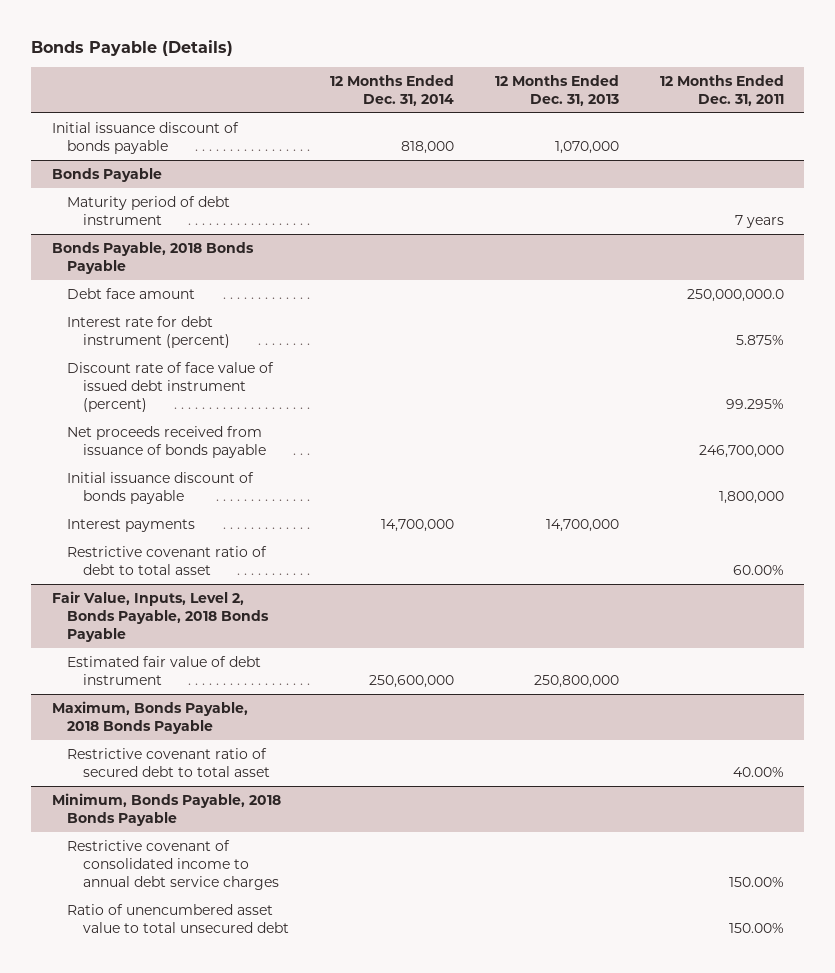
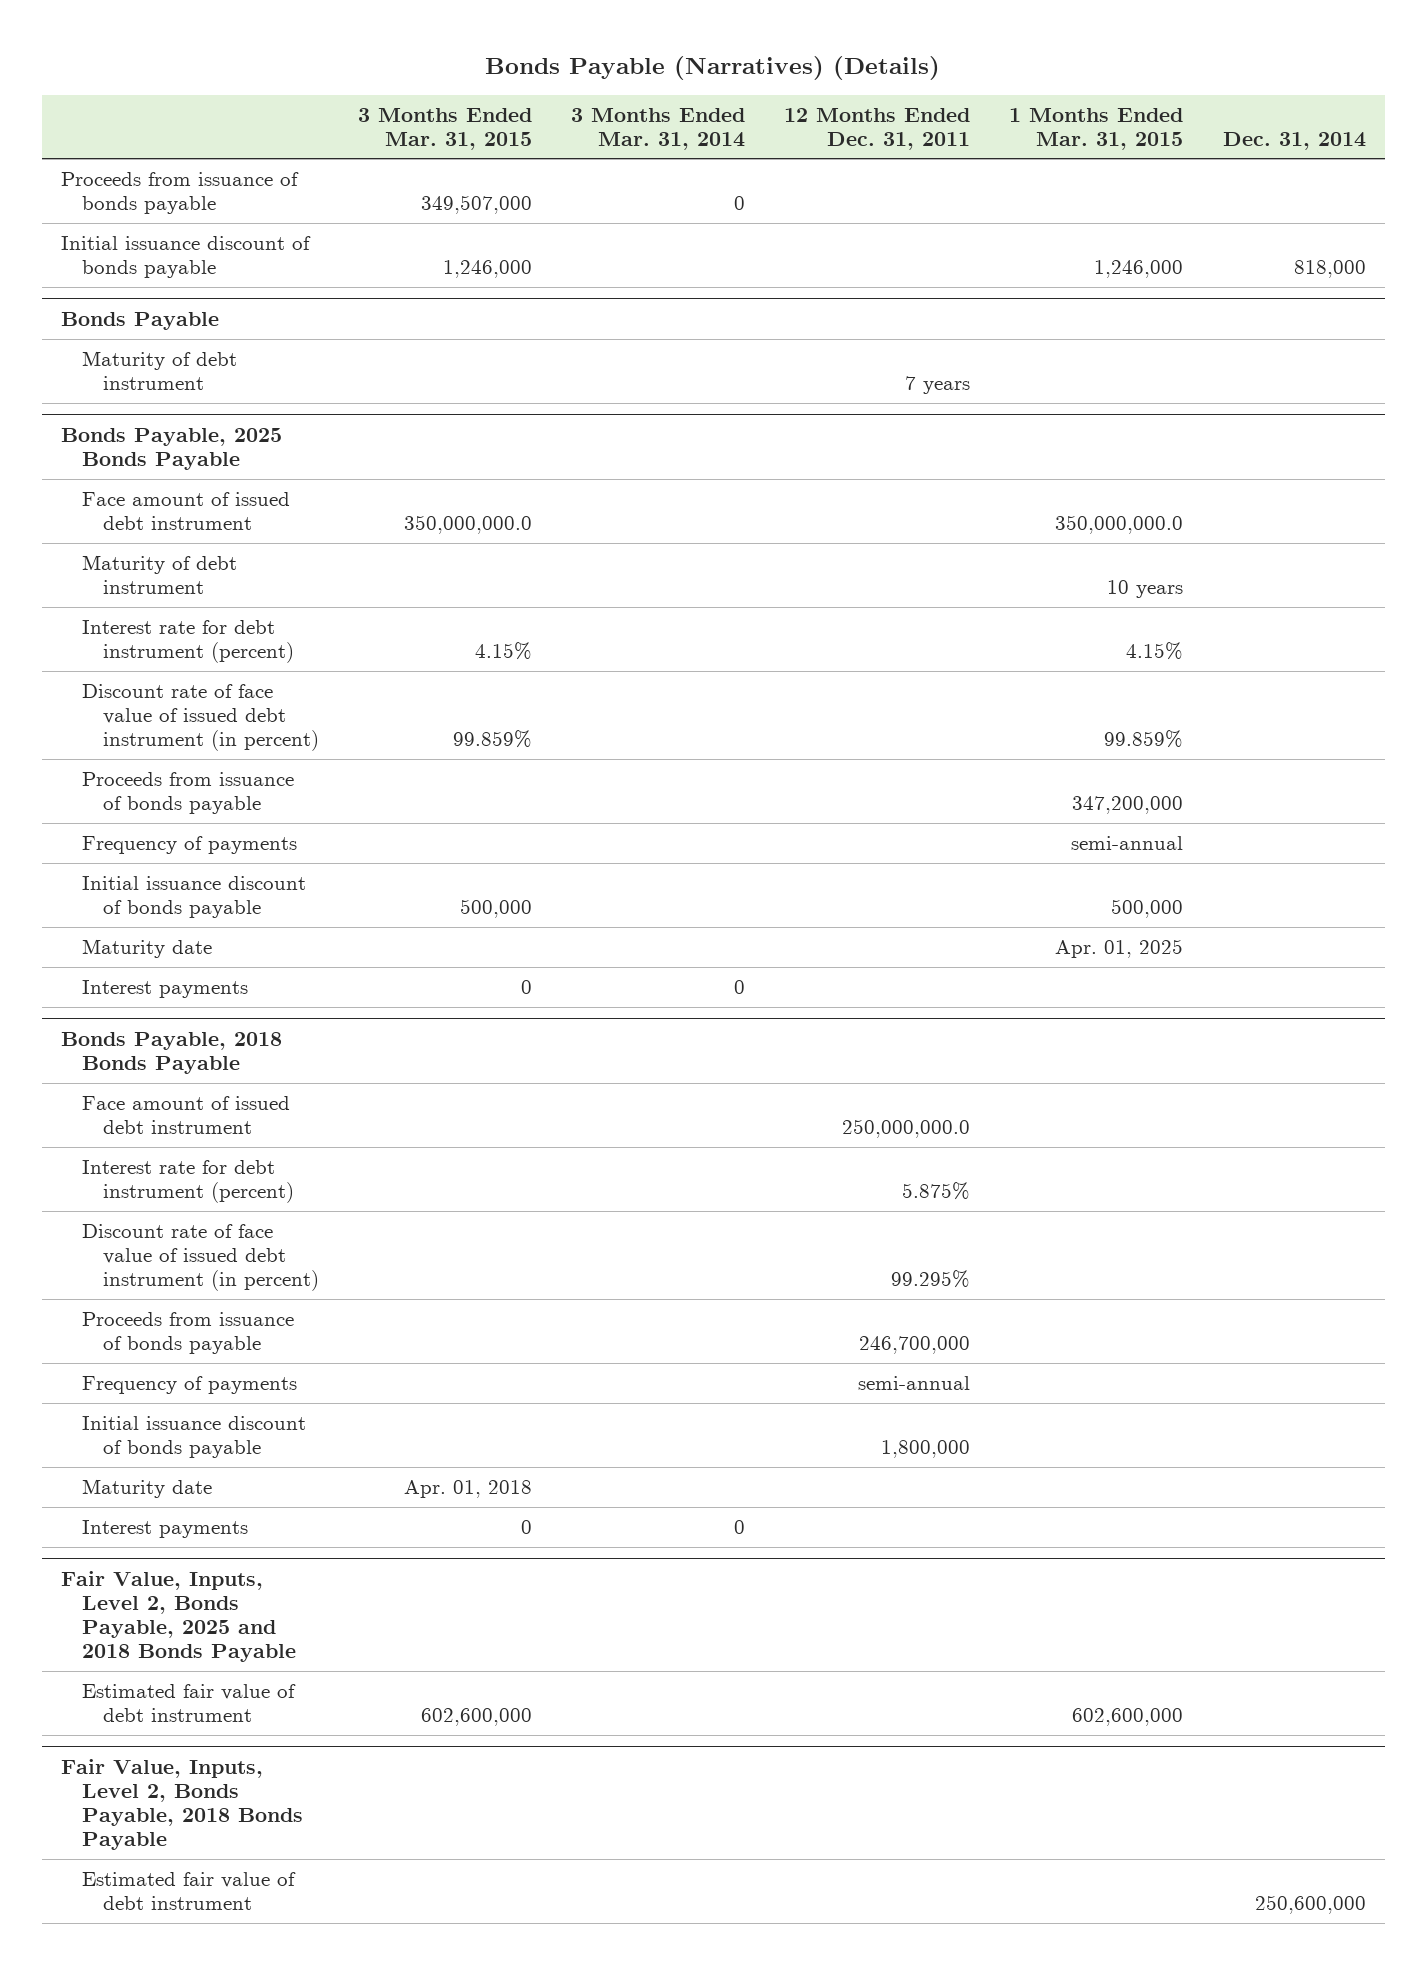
[31,39,234,56] Bonds Payable (Details) -> [485,55,941,80] Bonds Payable (Narratives) (Details)
[330,74,455,106] 12 Months Ended Dec. 31, 2014 -> none
[495,74,620,106] 12 Months Ended Dec. 31, 2013 -> none
none -> [358,107,533,150] 3 Months Ended Mar. 31, 2015
none -> [571,107,746,150] 3 Months Ended Mar. 31, 2014
none -> [1009,107,1184,150] 1 Months Ended Mar. 31, 2015
none -> [1222,131,1366,150] Dec. 31, 2014
none -> [61,172,300,214] Proceeds from issuance of bonds payable
[67,195,231,225] Maturity period of debt instrument -> [82,351,238,390] Maturity of debt instrument
none -> [61,427,283,470] Bonds Payable, 2025 Bonds Payable
none -> [82,492,291,530] Face amount of issued debt instrument
none -> [82,555,238,594] Maturity of debt instrument
none -> [82,620,294,663] Interest rate for debt instrument (percent)
none -> [82,684,319,751] Discount rate of face value of issued debt instrument (in percent)
none -> [82,772,295,814] Proceeds from issuance of bonds payable
none -> [82,836,298,855] Frequency of payments
none -> [82,876,307,918] Initial issuance discount of bonds payable
none -> [82,939,213,959] Maturity date
none -> [82,980,249,999] Interest payments
[67,287,196,299] Debt face amount -> [82,1096,291,1134] Face amount of issued debt instrument
[67,361,275,412] Discount rate of face value of issued debt instrument (percent) -> [82,1224,319,1291] Discount rate of face value of issued debt instrument (in percent)
[67,425,267,458] Net proceeds received from issuance of bonds payable -> [82,1312,295,1354] Proceeds from issuance of bonds payable
none -> [82,1376,298,1395] Frequency of payments
none -> [82,1479,213,1499] Maturity date
[67,545,268,575] Restrictive covenant ratio of debt to total asset -> none
none -> [61,1570,297,1662] Fair Value, Inputs, Level 2, Bonds Payable, 2025 and 2018 Bonds Payable
none -> [82,1684,297,1722] Estimated fair value of debt instrument
[51,700,248,734] Maximum, Bonds Payable, 2018 Bonds Payable -> none
[67,747,271,777] Restrictive covenant ratio of secured debt to total asset -> none
[51,792,281,826] Minimum, Bonds Payable, 2018 Bonds Payable -> none
[67,839,280,890] Restrictive covenant of consolidated income to annual debt service charges -> none
[67,903,290,933] Ratio of unencumbered asset value to total unsecured debt -> none

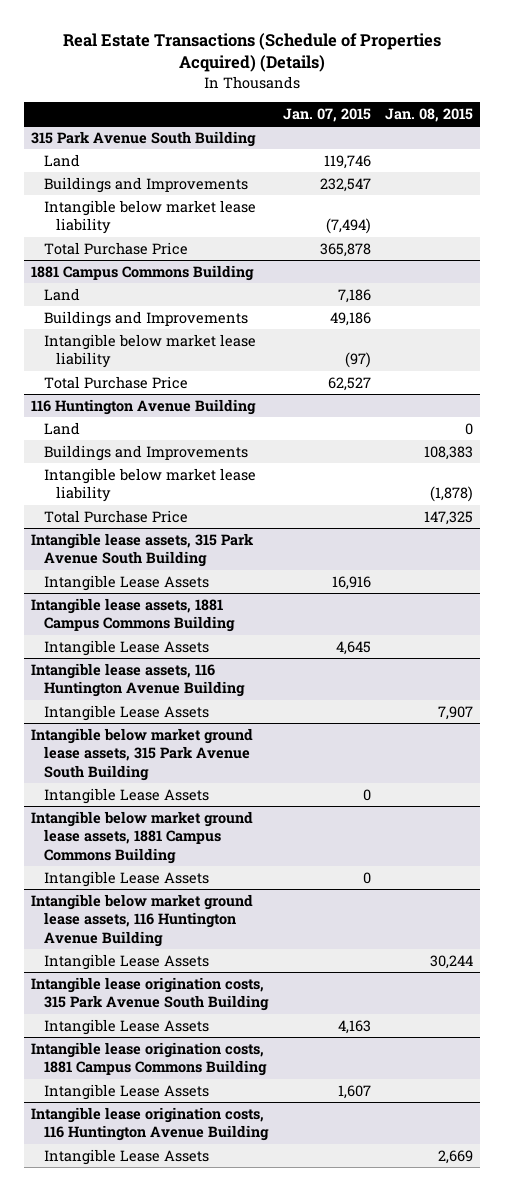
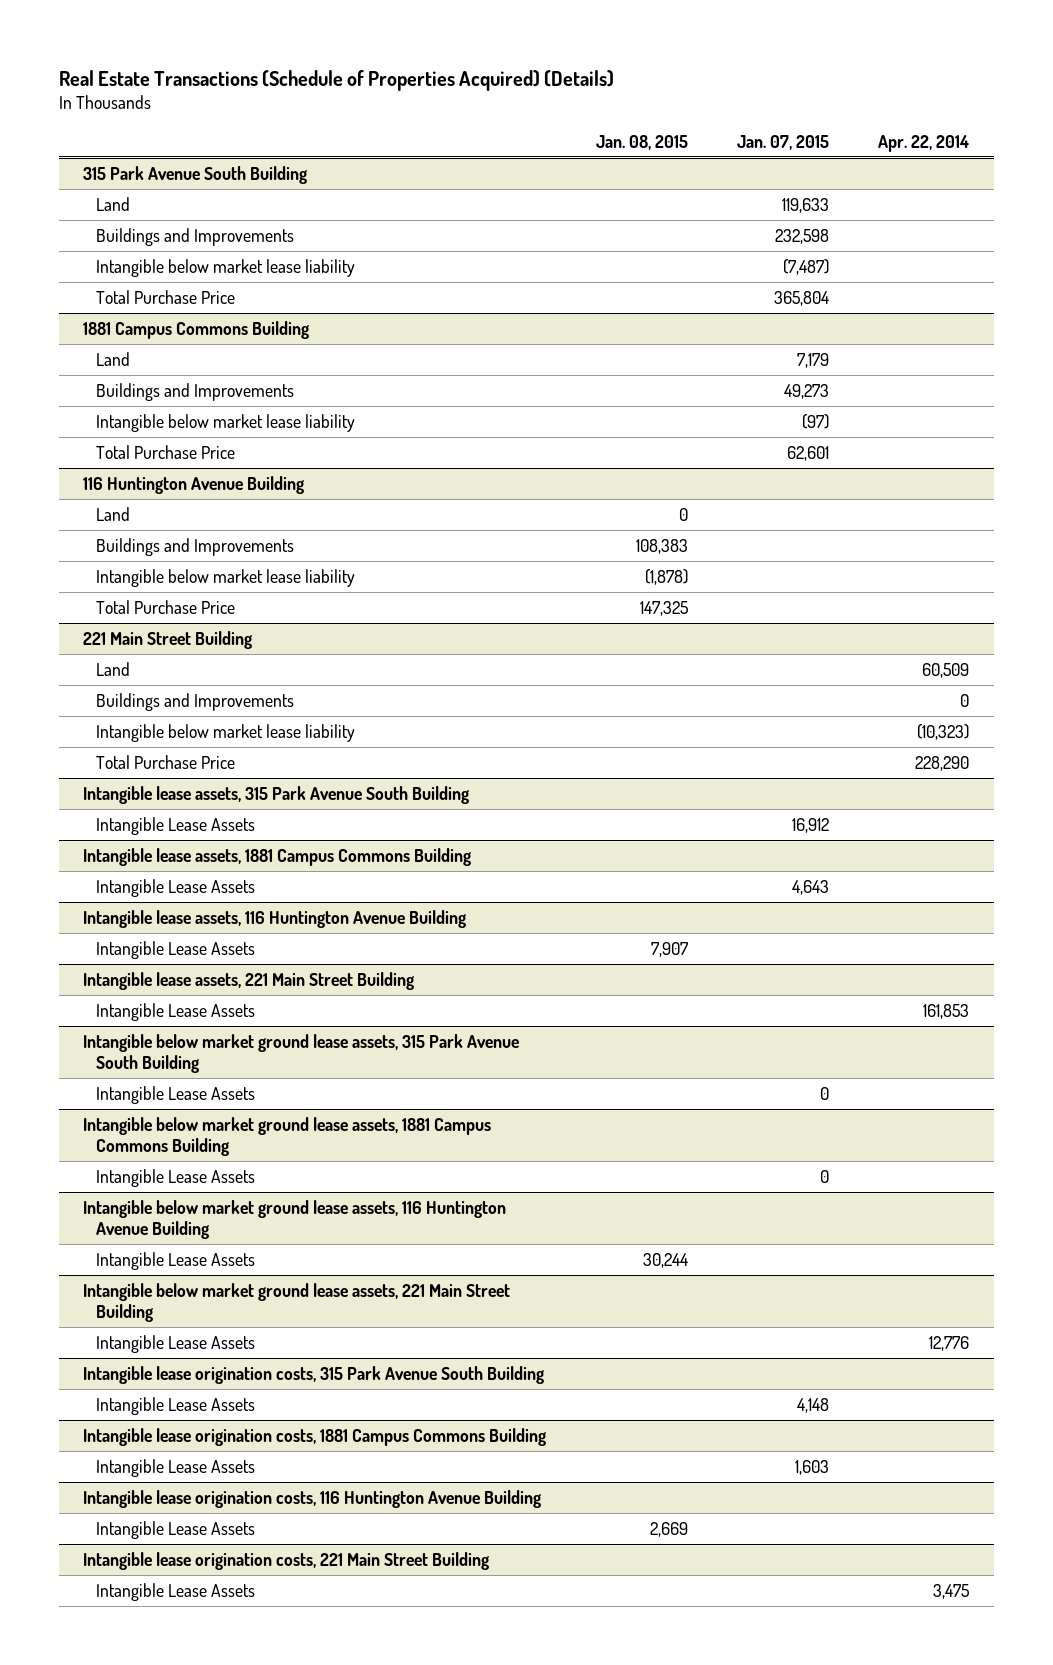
none -> [878,134,970,152] Apr. 22, 2014
[323,154,371,169] 119,746 -> [782,197,830,213] 119,633
[319,177,371,192] 232,547 -> [775,228,830,244] 232,598
[325,218,371,235] (7,494) -> [783,258,830,275] (7,487)
[319,242,371,257] 365,878 -> [774,290,830,306] 365,804
[337,288,371,303] 7,186 -> [797,352,830,368] 7,179
[329,311,371,326] 49,186 -> [784,383,830,399] 49,273
[327,376,371,391] 62,527 -> [787,445,830,461] 62,601
none -> [83,630,253,649] 221 Main Street Building
none -> [95,661,130,676] Land
none -> [95,692,294,711] Buildings and Improvements
none -> [95,723,355,742] Intangible below market lease liability
none -> [95,754,235,769] Total Purchase Price
[331,575,371,590] 16,916 -> [792,817,830,833] 16,912
[335,640,371,655] 4,645 -> [792,879,830,895] 4,643
none -> [83,971,415,990] Intangible lease assets, 221 Main Street Building
none -> [95,1002,255,1021] Intangible Lease Assets
none -> [83,1282,511,1323] Intangible below market ground lease assets, 221 Main Street Building
none -> [95,1334,255,1353] Intangible Lease Assets
[337,1019,371,1034] 4,163 -> [797,1397,830,1413] 4,148
[337,1084,371,1099] 1,607 -> [795,1459,830,1475] 1,603
none -> [83,1551,490,1570] Intangible lease origination costs, 221 Main Street Building
none -> [95,1582,255,1601] Intangible Lease Assets

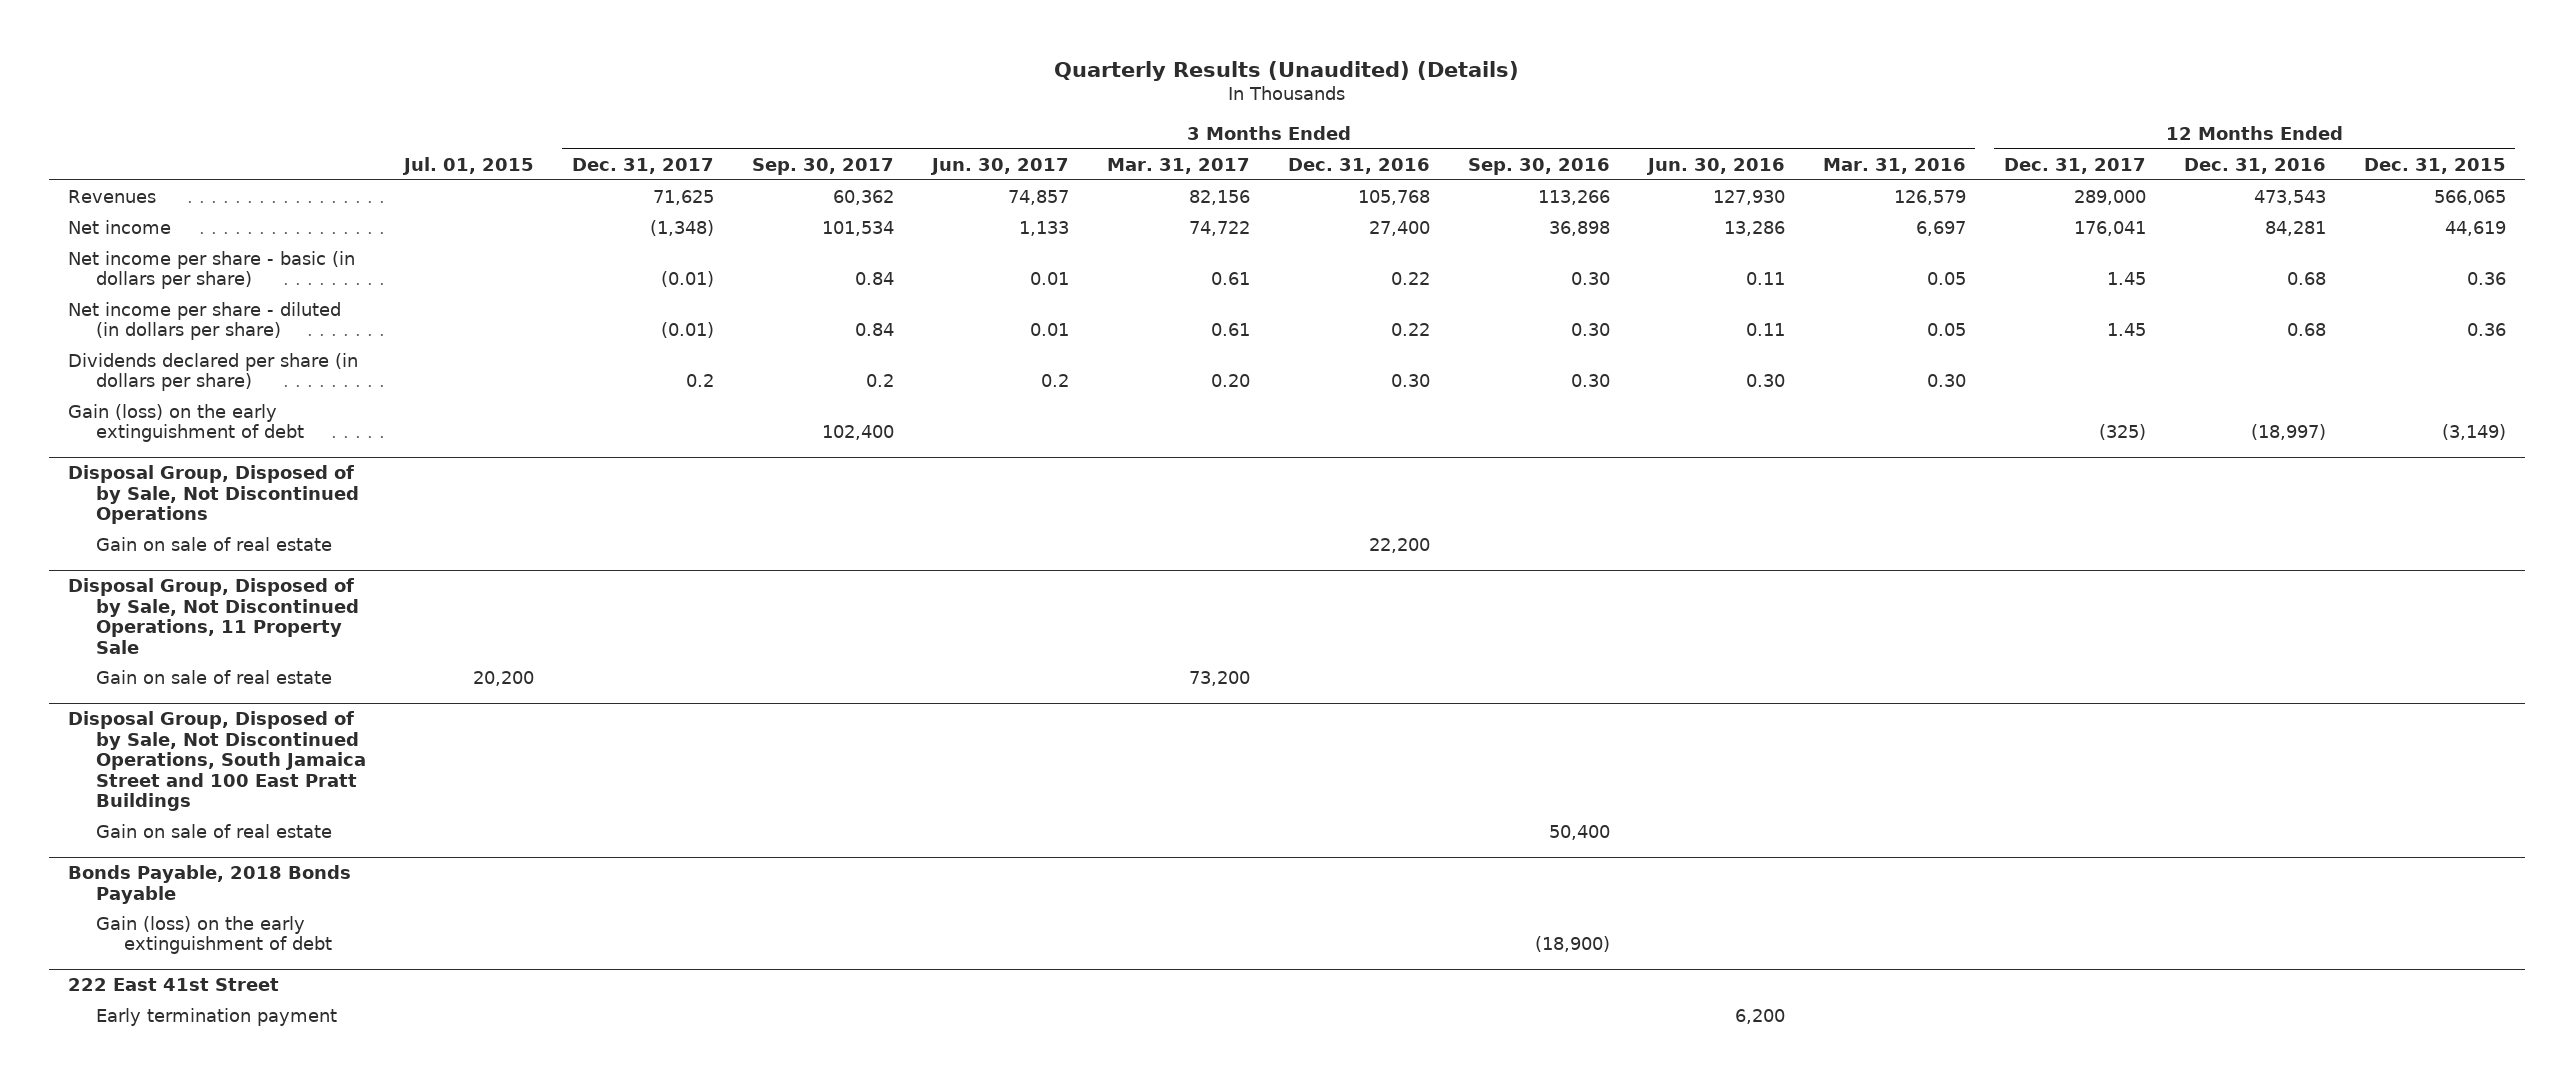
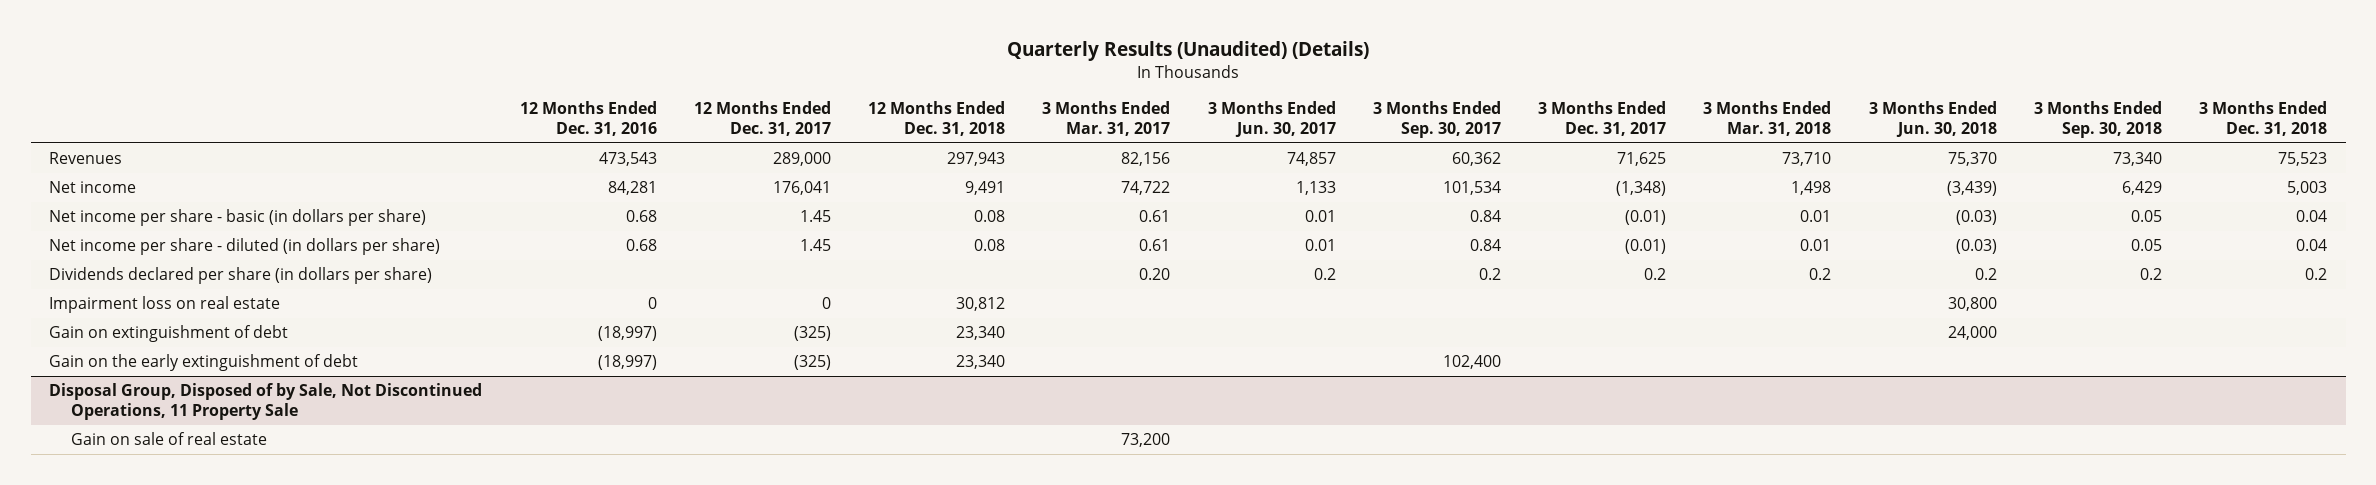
[401,156,534,175] Jul. 01, 2015 -> none
[1287,157,1430,174] Dec. 31, 2016 -> none
[1467,157,1610,175] Sep. 30, 2016 -> none
[1645,157,1785,175] Jun. 30, 2016 -> none
[1822,157,1966,174] Mar. 31, 2016 -> none
[2363,157,2506,174] Dec. 31, 2015 -> none
none -> [868,101,1006,136] 12 Months Ended Dec. 31, 2018
none -> [1703,101,1832,136] 3 Months Ended Mar. 31, 2018
none -> [1868,101,1997,137] 3 Months Ended Jun. 30, 2018
none -> [2033,101,2162,138] 3 Months Ended Sep. 30, 2018
none -> [2199,101,2328,136] 3 Months Ended Dec. 31, 2018
[68,465,359,525] Disposal Group, Disposed of by Sale, Not Discontinued Operations -> none
[95,536,332,551] Gain on sale of real estate -> none
none -> [49,296,281,314] Impairment loss on real estate
none -> [49,325,289,343] Gain on extinguishment of debt
[68,403,304,443] Gain (loss) on the early extinguishment of debt -> [49,354,359,372] Gain on the early extinguishment of debt
[68,711,366,812] Disposal Group, Disposed of by Sale, Not Discontinued Operations, South Jamaica Street and 100 East Pratt Buildings -> none
[95,823,332,838] Gain on sale of real estate -> none
[68,865,352,904] Bonds Payable, 2018 Bonds Payable -> none
[95,915,332,955] Gain (loss) on the early extinguishment of debt -> none
[68,978,280,992] 222 East 41st Street -> none
[95,1007,337,1026] Early termination payment -> none

